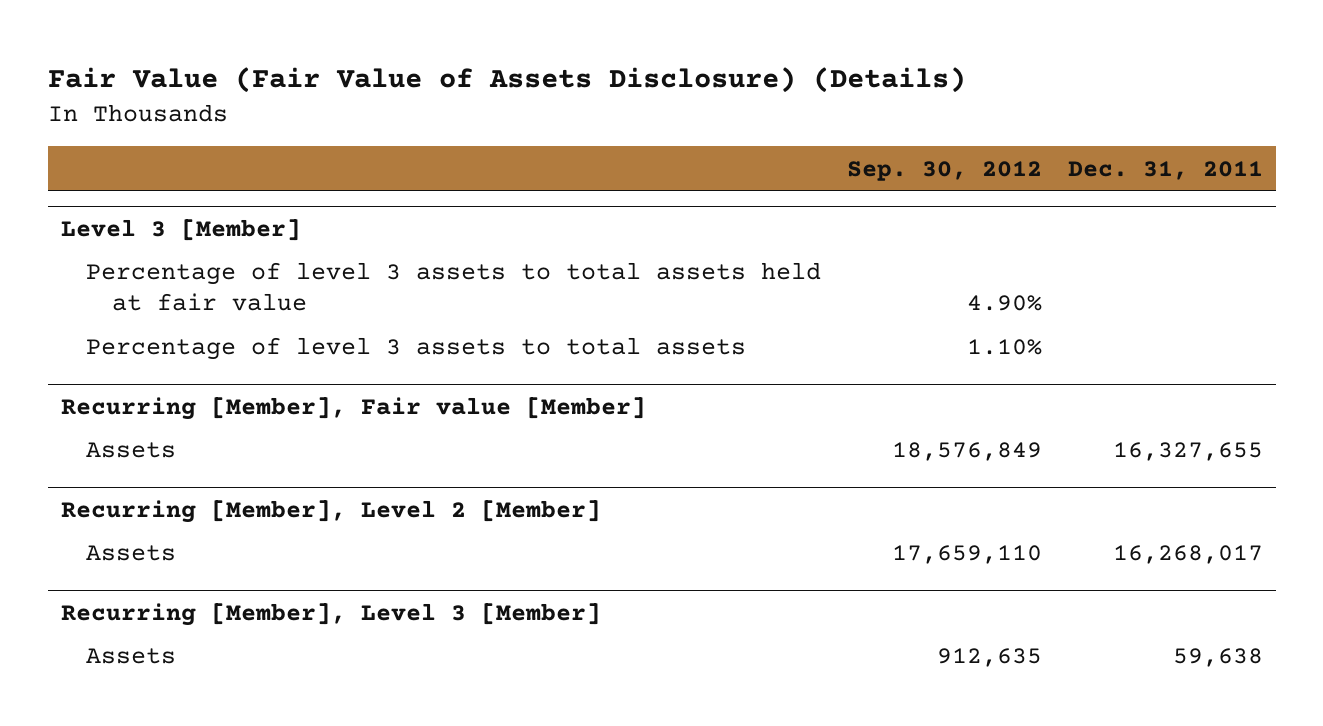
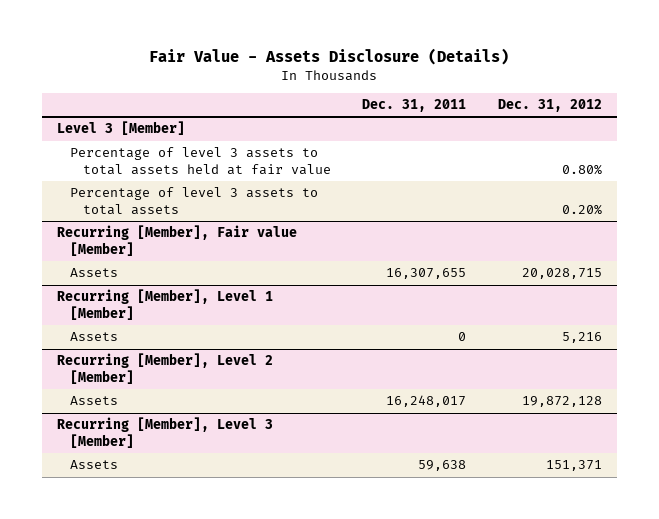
[47,66,966,93] Fair Value (Fair Value of Assets Disclosure) (Details) -> [149,48,510,66] Fair Value - Assets Disclosure (Details)
[846,160,1042,181] Sep. 30, 2012 -> none
none -> [497,99,602,113] Dec. 31, 2012
[1112,442,1263,462] 16,327,655 -> [386,268,467,280] 16,307,655
none -> [57,289,274,320] Recurring [Member], Level 1 [Member]
none -> [70,332,119,342] Assets
[1112,545,1263,565] 16,268,017 -> [386,395,467,408] 16,248,017

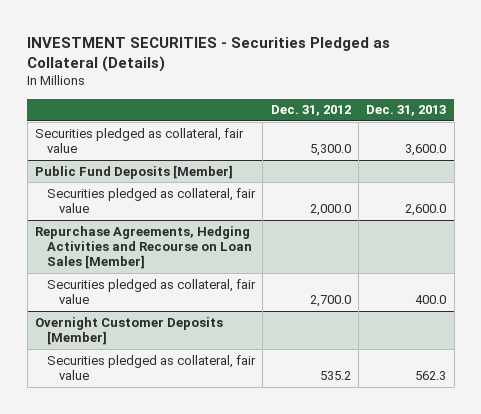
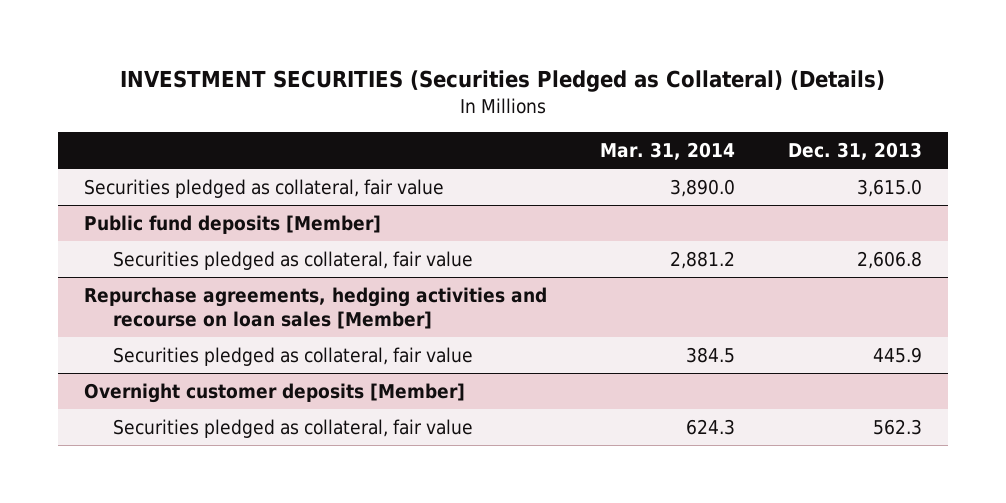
[27,36,391,72] INVESTMENT SECURITIES - Securities Pledged as Collateral (Details) -> [119,70,885,93] INVESTMENT SECURITIES (Securities Pledged as Collateral) (Details)
[270,105,351,117] Dec. 31, 2012 -> none
none -> [599,141,735,160] Mar. 31, 2014
[405,144,447,157] 3,600.0 -> [856,179,922,198] 3,615.0
[35,164,234,179] Public Fund Deposits [Member] -> [83,215,381,235] Public fund deposits [Member]
[405,204,447,217] 2,600.0 -> [856,251,922,270] 2,606.8
[35,225,253,270] Repurchase Agreements, Hedging Activities and Recourse on Loan Sales [Member] -> [83,287,547,329] Repurchase agreements, hedging activities and recourse on loan sales [Member]
[415,295,447,305] 400.0 -> [872,347,922,364] 445.9
[35,316,224,346] Overnight Customer Deposits [Member] -> [83,383,465,404] Overnight customer deposits [Member]

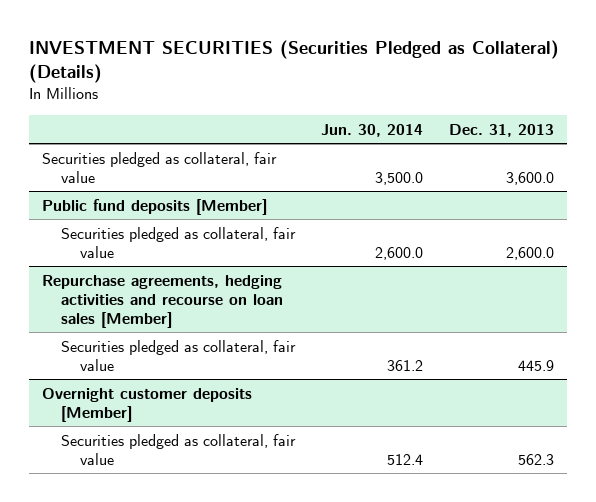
[599,141,735,160] Mar. 31, 2014 -> none
none -> [321,123,424,137] Jun. 30, 2014
[856,179,922,198] 3,615.0 -> [506,171,555,185] 3,600.0
[856,251,922,270] 2,606.8 -> [506,246,555,260] 2,600.0

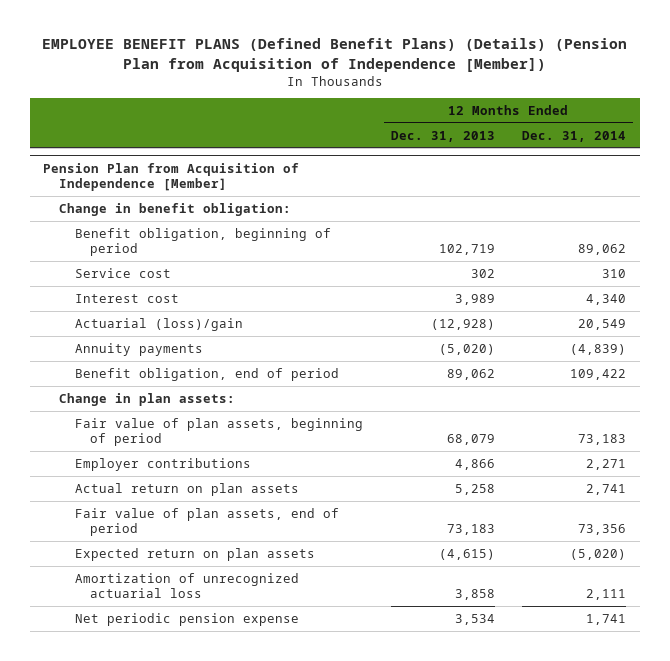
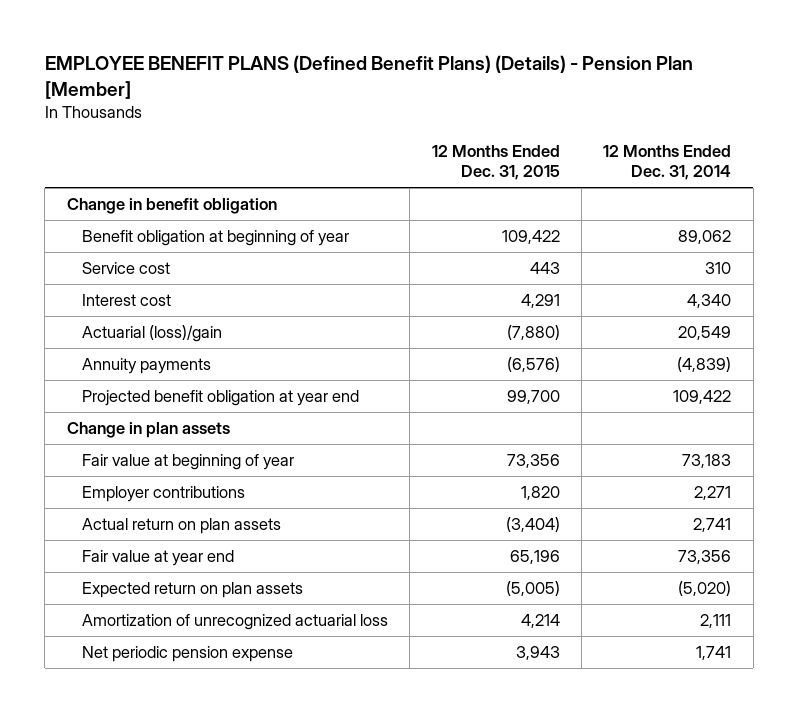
[41,38,627,72] EMPLOYEE BENEFIT PLANS (Defined Benefit Plans) (Details) (Pension Plan from Acquisition of Independence [Member]) -> [44,55,693,99] EMPLOYEE BENEFIT PLANS (Defined Benefit Plans) (Details) - Pension Plan [Member]
[390,130,495,142] Dec. 31, 2013 -> none
none -> [431,144,560,181] 12 Months Ended Dec. 31, 2015
[43,162,300,192] Pension Plan from Acquisition of Independence [Member] -> none
[59,202,292,216] Change in benefit obligation: -> [66,198,277,215] Change in benefit obligation
[74,227,331,257] Benefit obligation, beginning of period -> [81,230,349,247] Benefit obligation at beginning of year
[74,367,339,381] Benefit obligation, end of period -> [81,390,359,407] Projected benefit obligation at year end
[59,392,236,406] Change in plan assets: -> [66,422,230,439] Change in plan assets
[74,417,363,447] Fair value of plan assets, beginning of period -> [81,454,294,471] Fair value at beginning of year
[74,507,339,537] Fair value of plan assets, end of period -> [81,550,234,567] Fair value at year end

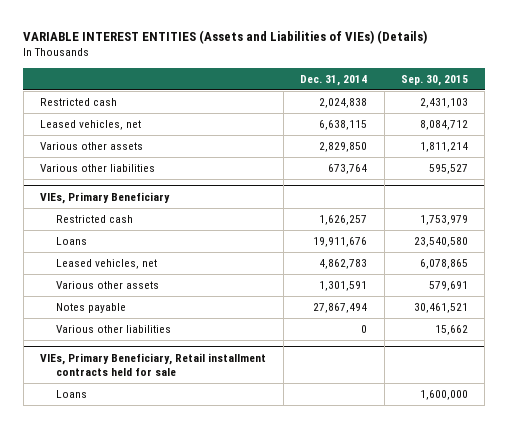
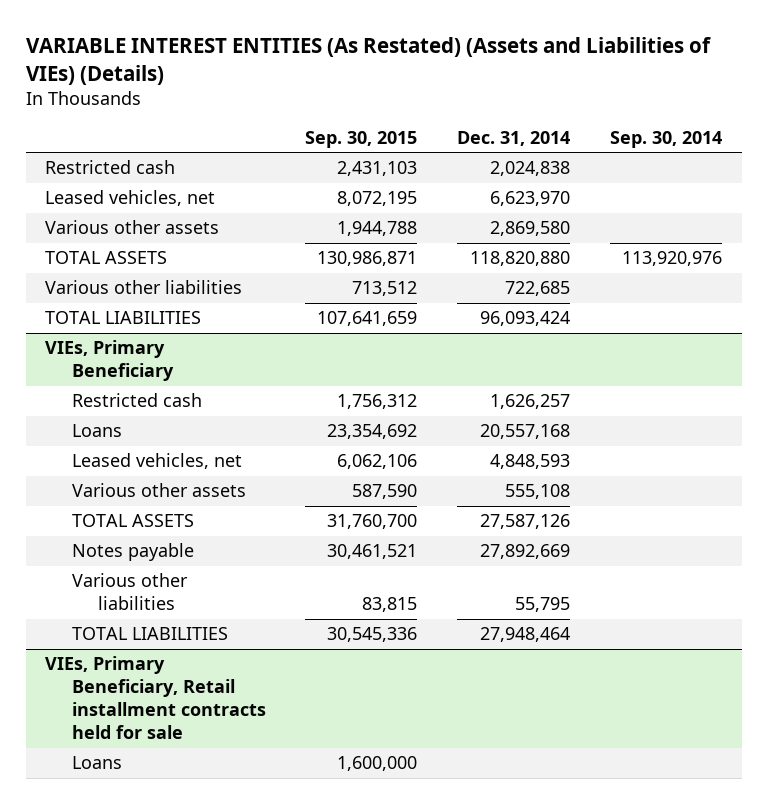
[23,29,428,44] VARIABLE INTEREST ENTITIES (Assets and Liabilities of VIEs) (Details) -> [25,37,711,85] VARIABLE INTEREST ENTITIES (As Restated) (Assets and Liabilities of VIEs) (Details)
none -> [609,130,722,148] Sep. 30, 2014
[319,120,368,131] 6,638,115 -> [490,191,571,207] 6,623,970
[420,120,469,131] 8,084,712 -> [337,191,418,207] 8,072,195
[319,142,368,153] 2,829,850 -> [490,221,571,237] 2,869,580
[420,142,469,153] 1,811,214 -> [337,221,418,237] 1,944,788
none -> [45,251,168,265] TOTAL ASSETS
[328,164,368,175] 673,764 -> [505,281,571,297] 722,685
[429,164,469,175] 595,527 -> [352,281,418,297] 713,512
none -> [45,311,202,325] TOTAL LIABILITIES
[420,215,469,226] 1,753,979 -> [337,394,418,410] 1,756,312
[313,237,368,248] 19,911,676 -> [480,424,571,440] 20,557,168
[414,237,469,248] 23,540,580 -> [327,424,418,440] 23,354,692
[319,259,368,270] 4,862,783 -> [490,454,571,470] 4,848,593
[420,259,469,270] 6,078,865 -> [337,454,418,470] 6,062,106
[319,281,368,292] 1,301,591 -> [505,484,571,500] 555,108
[429,281,469,292] 579,691 -> [352,484,418,500] 587,590
none -> [71,514,194,528] TOTAL ASSETS
[313,303,368,314] 27,867,494 -> [480,544,571,560] 27,892,669
[361,325,368,334] 0 -> [515,597,571,613] 55,795
[435,325,469,336] 15,662 -> [362,597,418,613] 83,815
none -> [71,627,228,641] TOTAL LIABILITIES

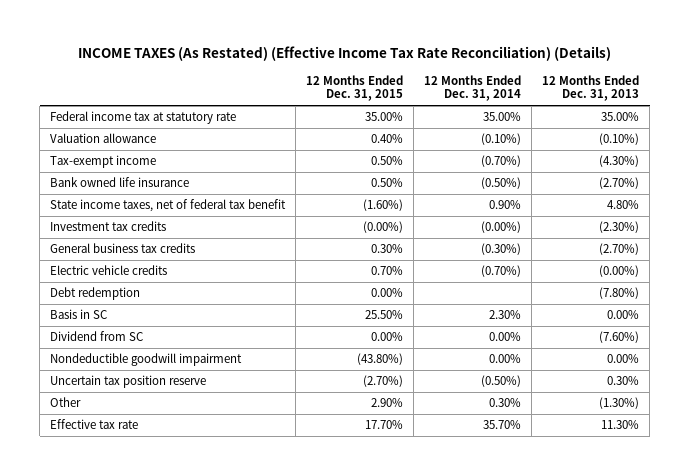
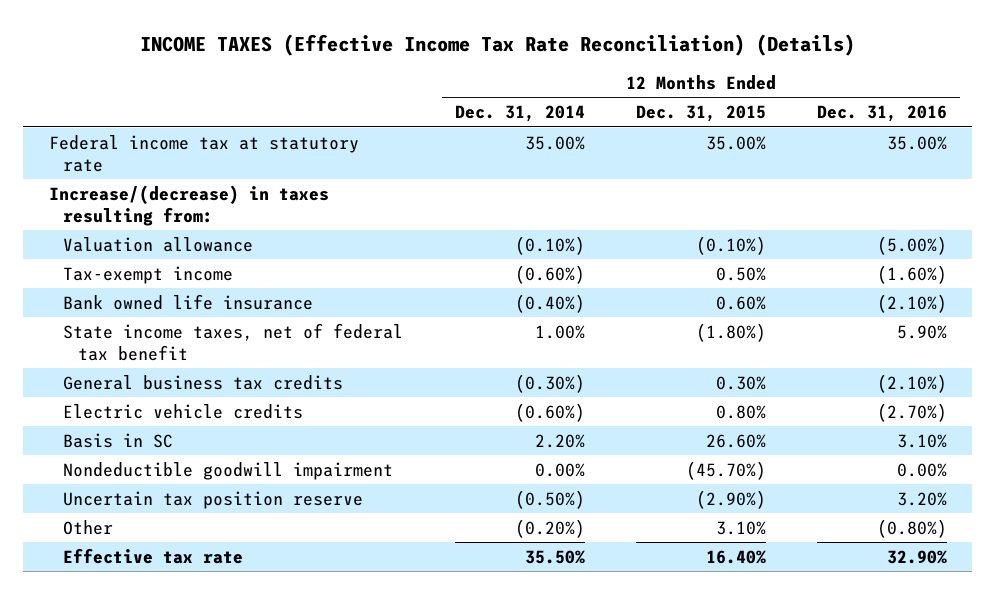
[77,45,611,61] INCOME TAXES (As Restated) (Effective Income Tax Rate Reconciliation) (Details) -> [139,33,855,56] INCOME TAXES (Effective Income Tax Rate Reconciliation) (Details)
[542,74,640,102] 12 Months Ended Dec. 31, 2013 -> none
none -> [816,105,947,123] Dec. 31, 2016
[50,221,167,232] Investment tax credits -> none
none -> [49,184,330,226] Increase/(decrease) in taxes resulting from:
[371,134,404,144] 0.40% -> [695,235,766,255] (0.10%)
[481,155,522,168] (0.70%) -> [514,264,585,284] (0.60%)
[371,178,404,188] 0.50% -> [715,295,766,310] 0.60%
[481,177,522,190] (0.50%) -> [514,293,585,313] (0.40%)
[363,199,404,212] (1.60%) -> [695,322,766,342] (1.80%)
[489,200,522,210] 0.90% -> [534,324,585,339] 1.00%
[50,287,141,301] Debt redemption -> none
[50,331,144,342] Dividend from SC -> none
[371,266,404,276] 0.70% -> [715,404,766,419] 0.80%
[481,265,522,278] (0.70%) -> [514,402,585,422] (0.60%)
[365,310,404,320] 25.50% -> [705,433,766,448] 26.60%
[489,310,522,320] 2.30% -> [534,433,585,448] 2.20%
[357,353,404,366] (43.80%) -> [685,460,766,480] (45.70%)
[363,375,404,388] (2.70%) -> [695,489,766,509] (2.90%)
[371,398,404,408] 2.90% -> [715,520,766,535] 3.10%
[489,398,522,408] 0.30% -> [514,518,585,538] (0.20%)
[365,420,404,430] 17.70% -> [705,549,766,564] 16.40%
[483,420,522,430] 35.70% -> [524,549,585,564] 35.50%

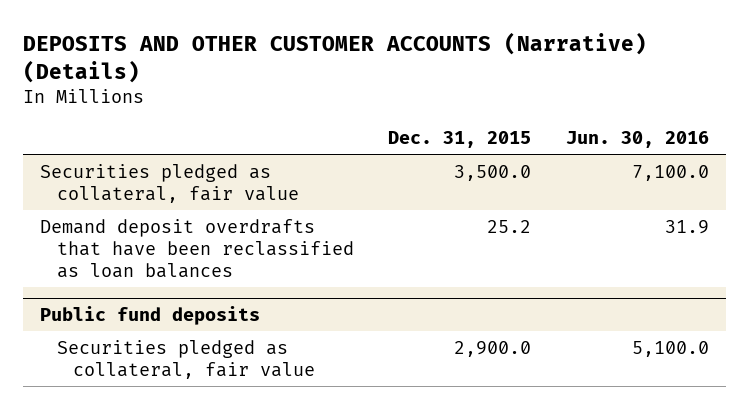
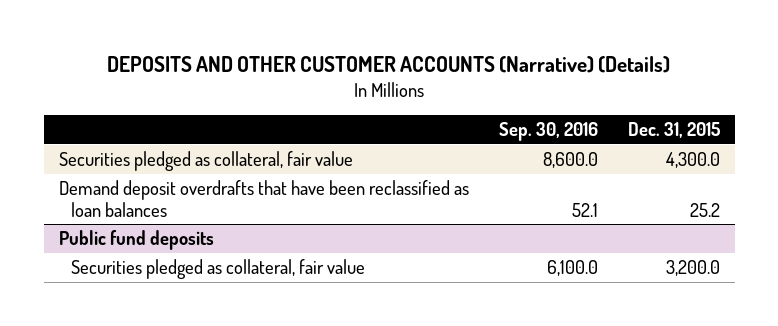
[566,130,710,148] Jun. 30, 2016 -> none
none -> [498,122,598,142] Sep. 30, 2016
[454,164,532,181] 3,500.0 -> [665,152,720,169] 4,300.0
[454,340,532,357] 2,900.0 -> [665,260,720,277] 3,200.0

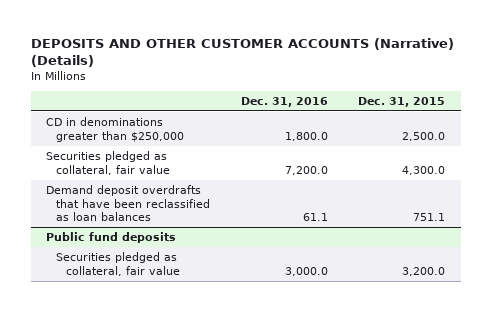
[498,122,598,142] Sep. 30, 2016 -> none
none -> [240,97,328,108] Dec. 31, 2016
none -> [46,116,185,142] CD in denominations greater than $250,000
[689,202,720,217] 25.2 -> [413,213,446,222] 751.1

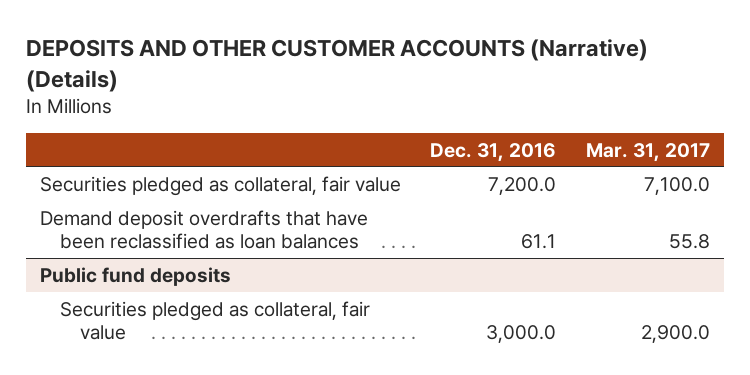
[358,97,446,108] Dec. 31, 2015 -> none
none -> [585,142,710,162] Mar. 31, 2017
[46,116,185,142] CD in denominations greater than $250,000 -> none

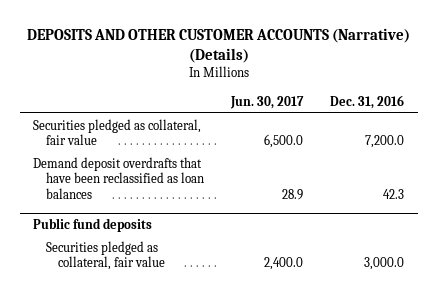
[585,142,710,162] Mar. 31, 2017 -> none
none -> [230,95,305,109] Jun. 30, 2017
[521,234,557,250] 61.1 -> [383,188,405,199] 42.3

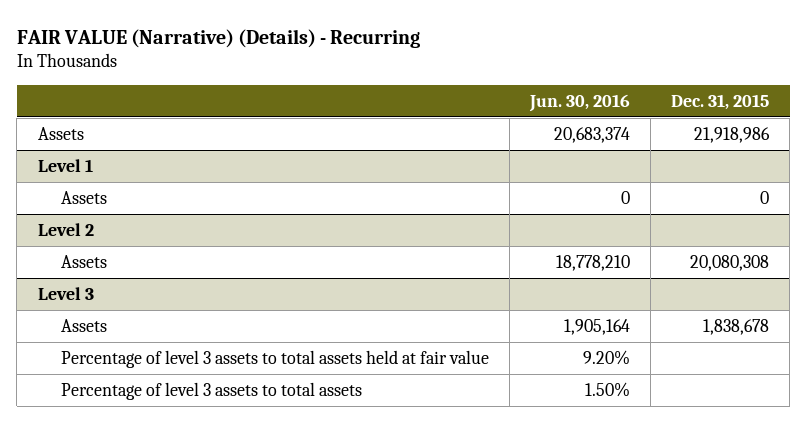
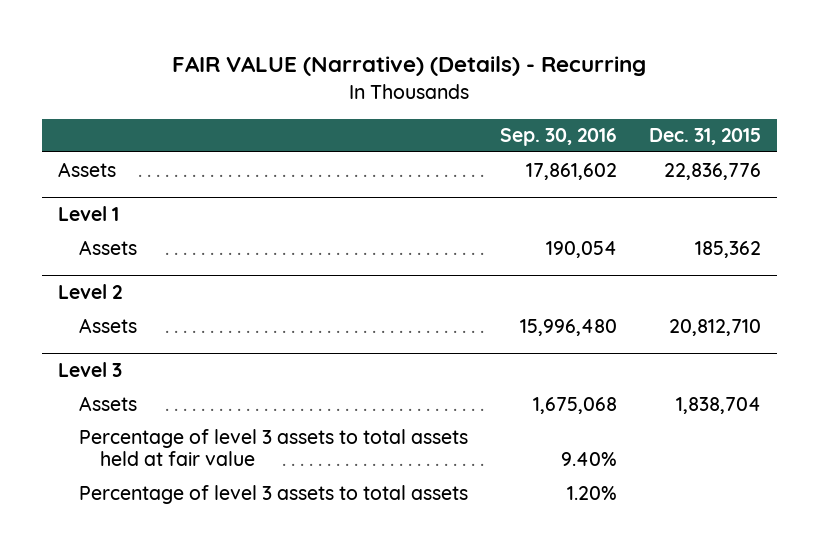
[529,93,631,112] Jun. 30, 2016 -> none
none -> [499,128,617,147] Sep. 30, 2016
[694,126,771,143] 21,918,986 -> [664,162,762,180] 22,836,776
[760,190,770,204] 0 -> [695,240,762,258] 185,362
[690,254,770,271] 20,080,308 -> [669,318,762,336] 20,812,710
[703,318,770,335] 1,838,678 -> [676,396,762,414] 1,838,704

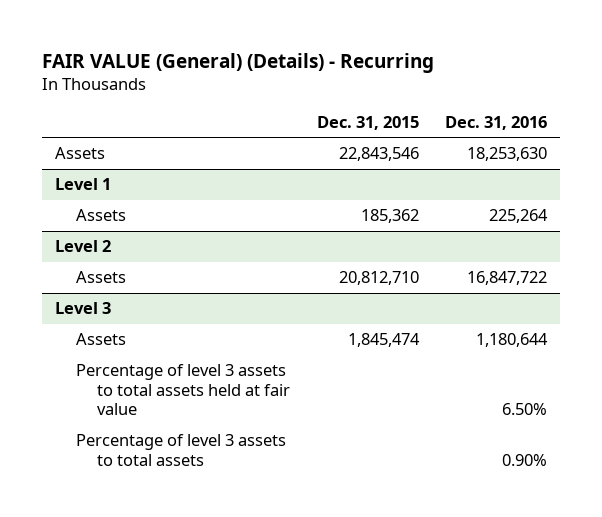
[172,56,647,77] FAIR VALUE (Narrative) (Details) - Recurring -> [41,52,434,73] FAIR VALUE (General) (Details) - Recurring
[499,128,617,147] Sep. 30, 2016 -> none
none -> [445,116,548,131] Dec. 31, 2016
[664,162,762,180] 22,836,776 -> [338,147,419,162] 22,843,546
[676,396,762,414] 1,838,704 -> [347,333,420,348] 1,845,474

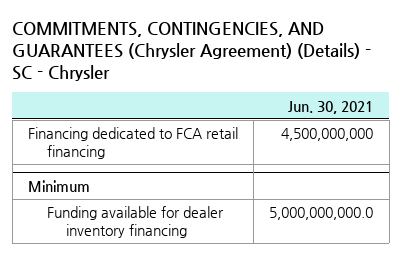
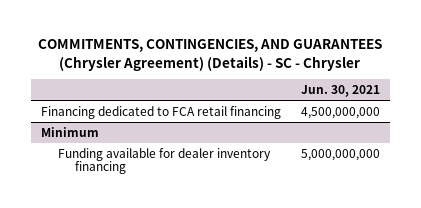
[269,207,374,221] 5,000,000,000.0 -> [300,148,380,161] 5,000,000,000

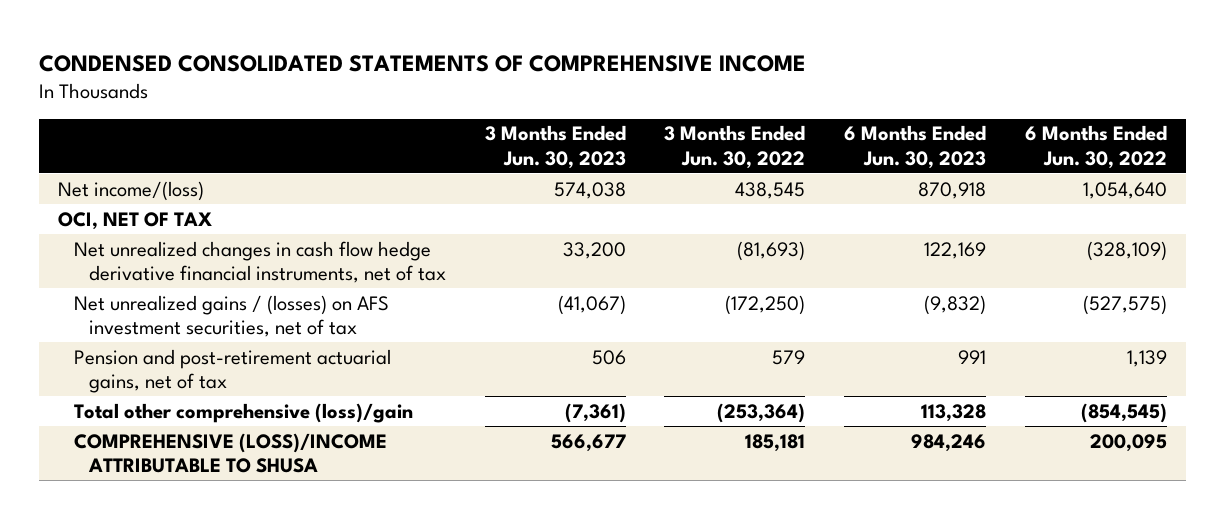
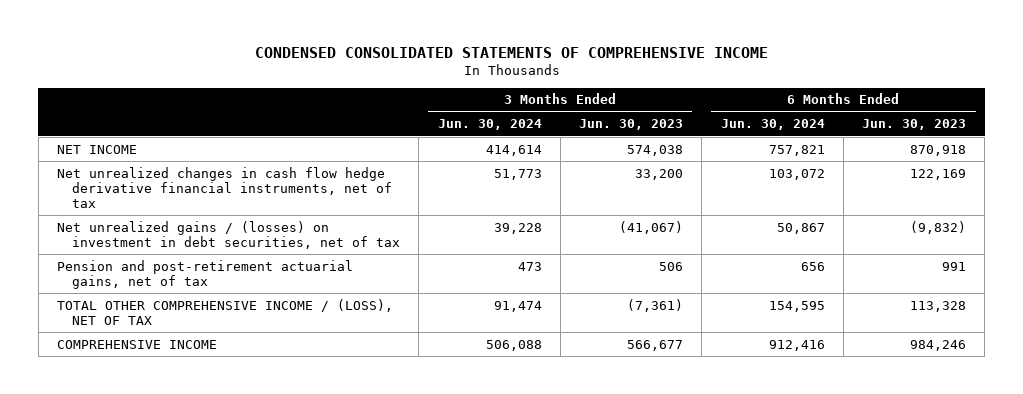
[664,125,806,169] 3 Months Ended Jun. 30, 2022 -> none
[1024,125,1167,169] 6 Months Ended Jun. 30, 2022 -> none
none -> [437,119,542,131] Jun. 30, 2024
none -> [720,119,825,131] Jun. 30, 2024
[58,211,213,230] OCI, NET OF TAX -> none
[58,180,205,201] Net income/(loss) -> [56,144,137,154] NET INCOME
[73,294,389,338] Net unrealized gains / (losses) on AFS investment securities, net of tax -> [56,220,401,249] Net unrealized gains / (losses) on investment in debt securities, net of tax
[73,402,413,423] Total other comprehensive (loss)/gain -> [56,298,393,325] TOTAL OTHER COMPREHENSIVE INCOME / (LOSS), NET OF TAX
[73,432,387,474] COMPREHENSIVE (LOSS)/INCOME ATTRIBUTABLE TO SHUSA -> [56,339,217,349] COMPREHENSIVE INCOME

